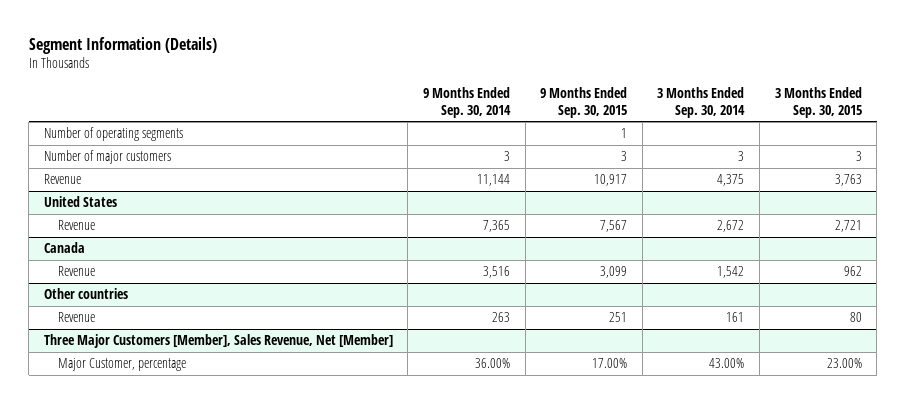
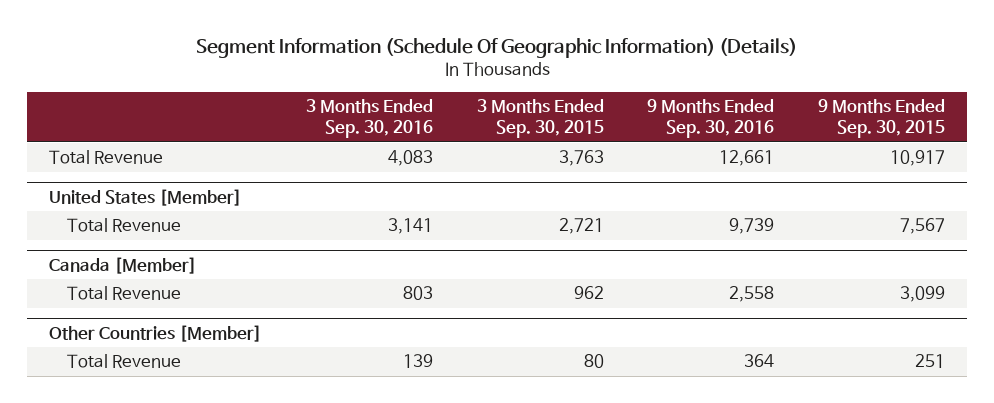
[28,36,217,54] Segment Information (Details) -> [196,37,798,58] Segment Information (Schedule Of Geographic Information) (Details)
[422,87,511,118] 9 Months Ended Sep. 30, 2014 -> none
[657,87,746,118] 3 Months Ended Sep. 30, 2014 -> none
none -> [305,99,433,139] 3 Months Ended Sep. 30, 2016
none -> [647,99,775,139] 9 Months Ended Sep. 30, 2016
[43,127,183,142] Number of operating segments -> none
[43,150,171,165] Number of major customers -> none
[43,334,393,349] Three Major Customers [Member], Sales Revenue, Net [Member] -> none
[57,358,186,372] Major Customer, percentage -> none
[43,174,81,185] Revenue -> [49,150,164,165] Total Revenue
[43,196,117,208] United States -> [49,188,243,206] United States [Member]
[57,220,95,231] Revenue -> [66,218,181,233] Total Revenue
[43,242,85,254] Canada -> [49,256,198,274] Canada [Member]
[57,266,95,277] Revenue -> [66,286,181,301] Total Revenue
[43,288,128,300] Other countries -> [49,324,263,342] Other Countries [Member]
[57,312,95,323] Revenue -> [66,354,181,369] Total Revenue

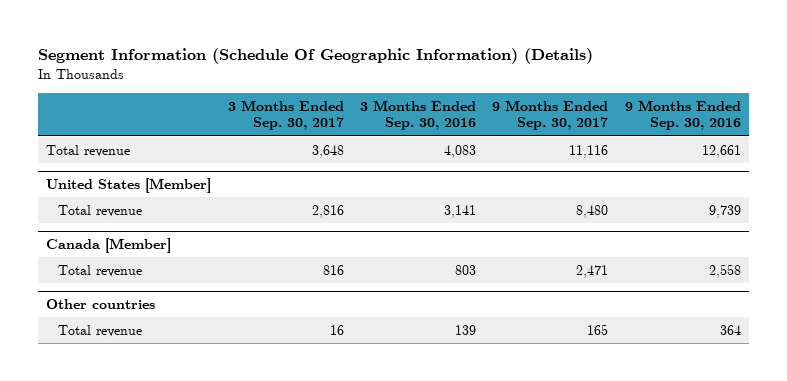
[476,99,604,139] 3 Months Ended Sep. 30, 2015 -> none
[818,99,946,139] 9 Months Ended Sep. 30, 2015 -> none
none -> [227,99,344,131] 3 Months Ended Sep. 30, 2017
none -> [492,99,609,131] 9 Months Ended Sep. 30, 2017
[49,150,164,165] Total Revenue -> [46,144,131,157] Total revenue
[66,218,181,233] Total Revenue -> [57,204,142,217] Total revenue
[66,286,181,301] Total Revenue -> [57,264,142,277] Total revenue
[49,324,263,342] Other Countries [Member] -> [46,299,156,310] Other countries
[66,354,181,369] Total Revenue -> [57,324,142,337] Total revenue

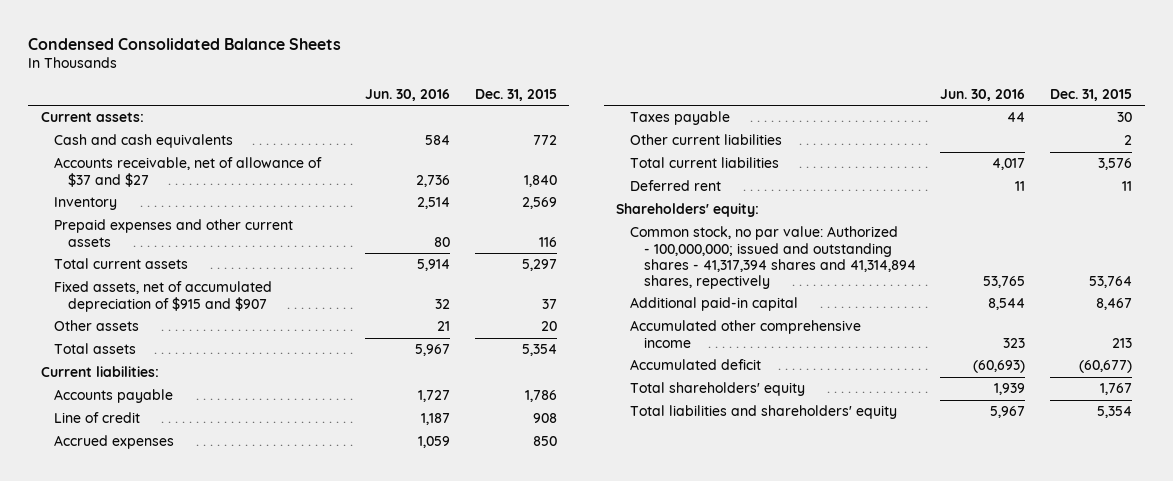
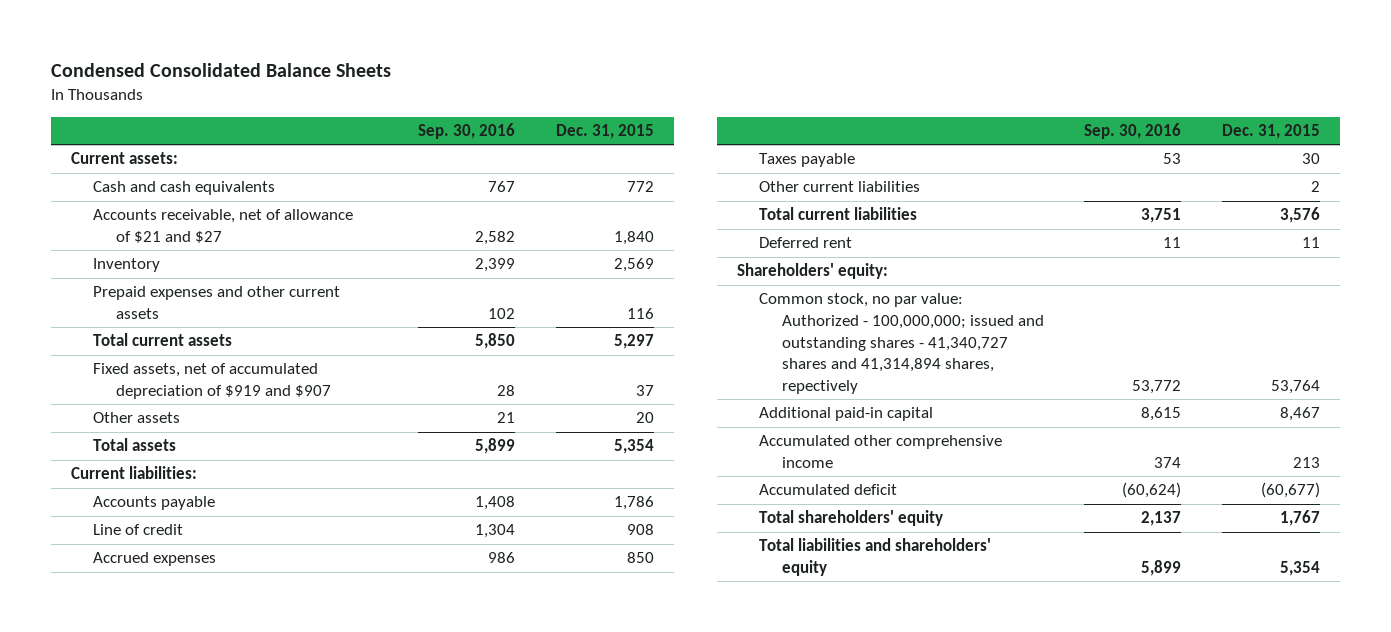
[364,88,450,101] Jun. 30, 2016 -> none
none -> [418,122,516,139] Sep. 30, 2016
[54,157,323,187] Accounts receivable, net of allowance of $37 and $27 -> [93,209,354,244] Accounts receivable, net of allowance of $21 and $27
[54,281,273,312] Fixed assets, net of accumulated depreciation of $915 and $907 -> [93,363,331,400] Fixed assets, net of accumulated depreciation of $919 and $907
[629,226,916,289] Common stock, no par value: Authorized - 100,000,000; issued and outstanding shares - 41,317,394 shares and 41,314,894 shares, repectively -> [759,293,1044,395] Common stock, no par value: Authorized - 100,000,000; issued and outstanding shares - 41,340,727 shares and 41,314,894 shares, repectively

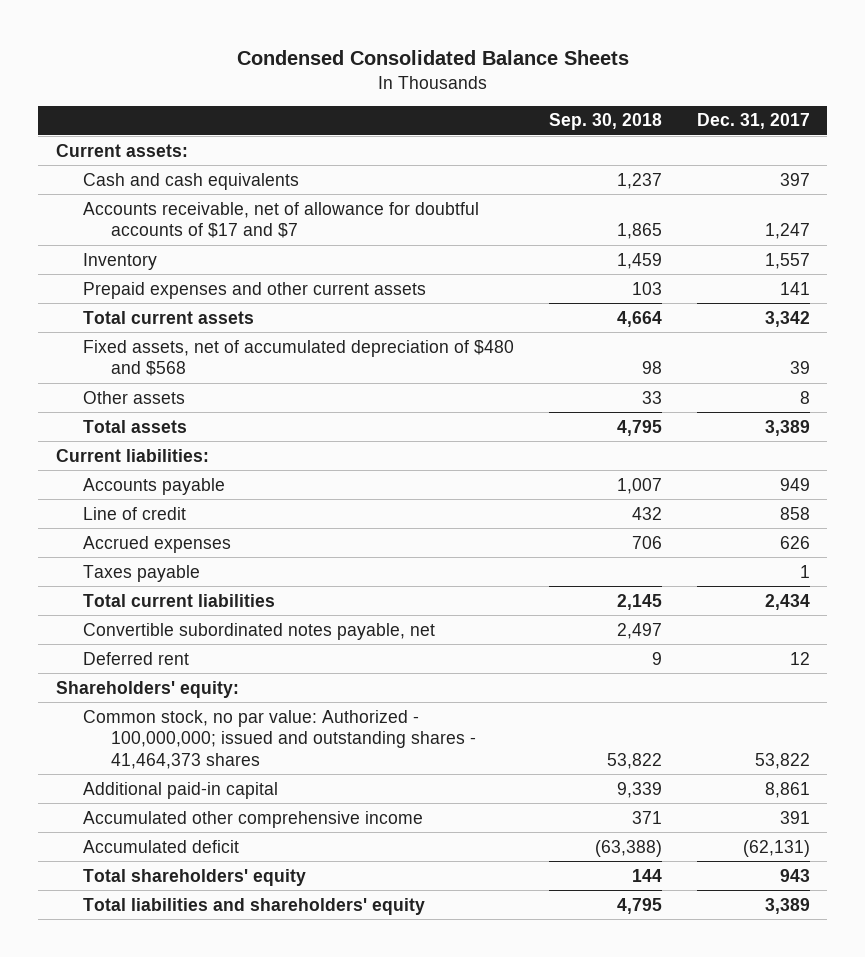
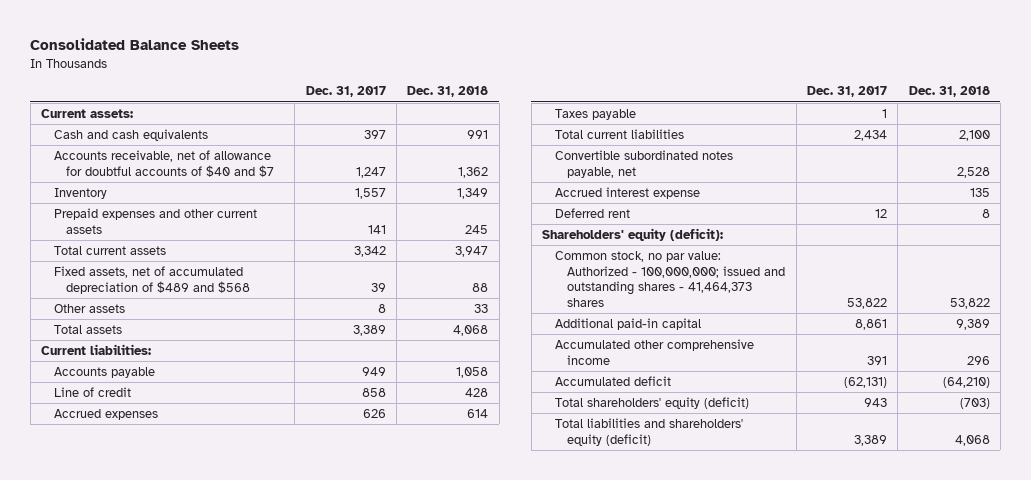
[236,50,629,66] Condensed Consolidated Balance Sheets -> [30,38,240,51] Consolidated Balance Sheets
[548,113,662,131] Sep. 30, 2018 -> none
none -> [407,86,489,98] Dec. 31, 2018
[83,201,480,239] Accounts receivable, net of allowance for doubtful accounts of $17 and $7 -> [53,149,275,177] Accounts receivable, net of allowance for doubtful accounts of $40 and $7
[83,339,515,377] Fixed assets, net of accumulated depreciation of $480 and $568 -> [53,265,251,294] Fixed assets, net of accumulated depreciation of $489 and $568
none -> [554,186,700,199] Accrued interest expense
[55,680,239,698] Shareholders' equity: -> [542,227,724,241] Shareholders' equity (deficit):
[83,868,307,886] Total shareholders' equity -> [554,396,749,409] Total shareholders' equity (deficit)
[83,897,426,915] Total liabilities and shareholders' equity -> [554,417,743,446] Total liabilities and shareholders' equity (deficit)

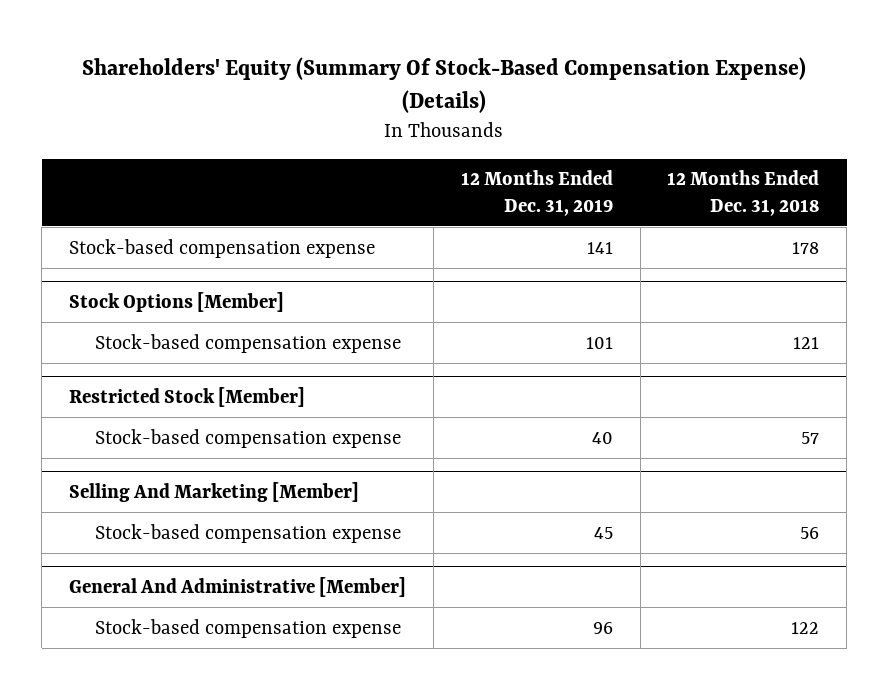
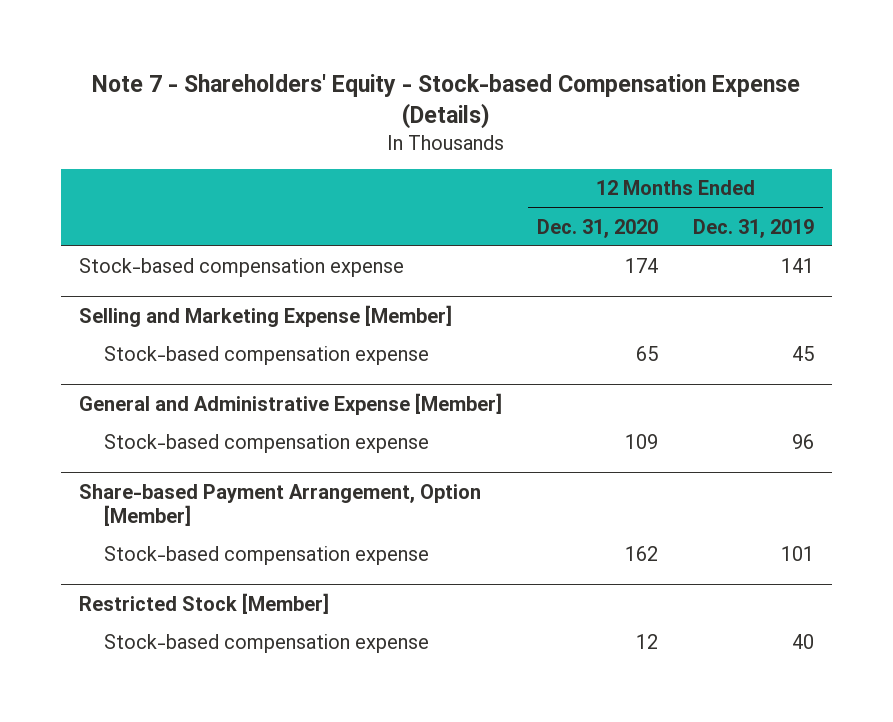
[82,56,807,114] Shareholders' Equity (Summary Of Stock-Based Compensation Expense) (Details) -> [92,73,801,129] Note 7 - Shareholders' Equity - Stock-based Compensation Expense (Details)
[667,170,820,216] 12 Months Ended Dec. 31, 2018 -> none
none -> [536,218,658,238] Dec. 31, 2020
none -> [78,304,452,327] Selling and Marketing Expense [Member]
none -> [103,346,429,366] Stock-based compensation expense
none -> [78,392,502,415] General and Administrative Expense [Member]
none -> [103,434,429,454] Stock-based compensation expense
[68,291,284,312] Stock Options [Member] -> [78,483,481,526] Share-based Payment Arrangement, Option [Member]
[68,481,359,502] Selling And Marketing [Member] -> none
[94,523,401,543] Stock-based compensation expense -> none
[68,576,406,597] General And Administrative [Member] -> none
[94,618,401,638] Stock-based compensation expense -> none

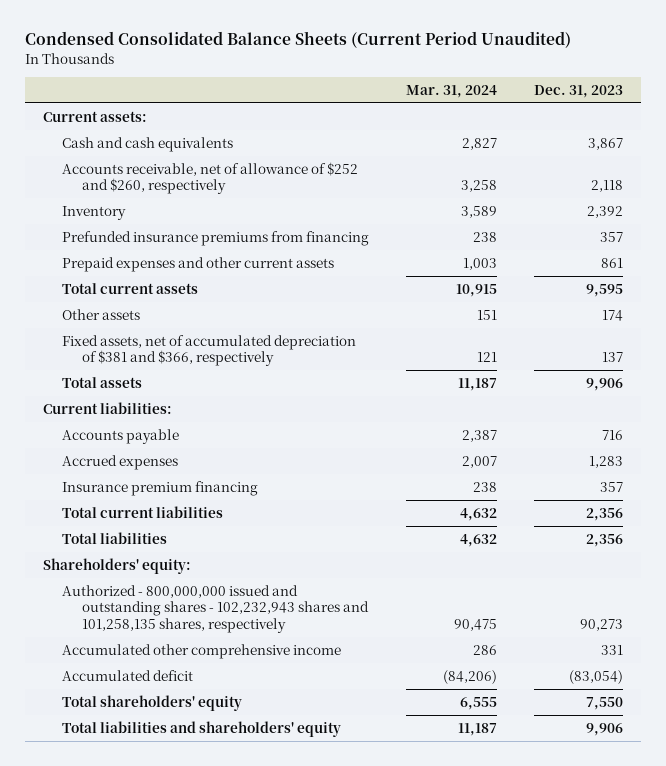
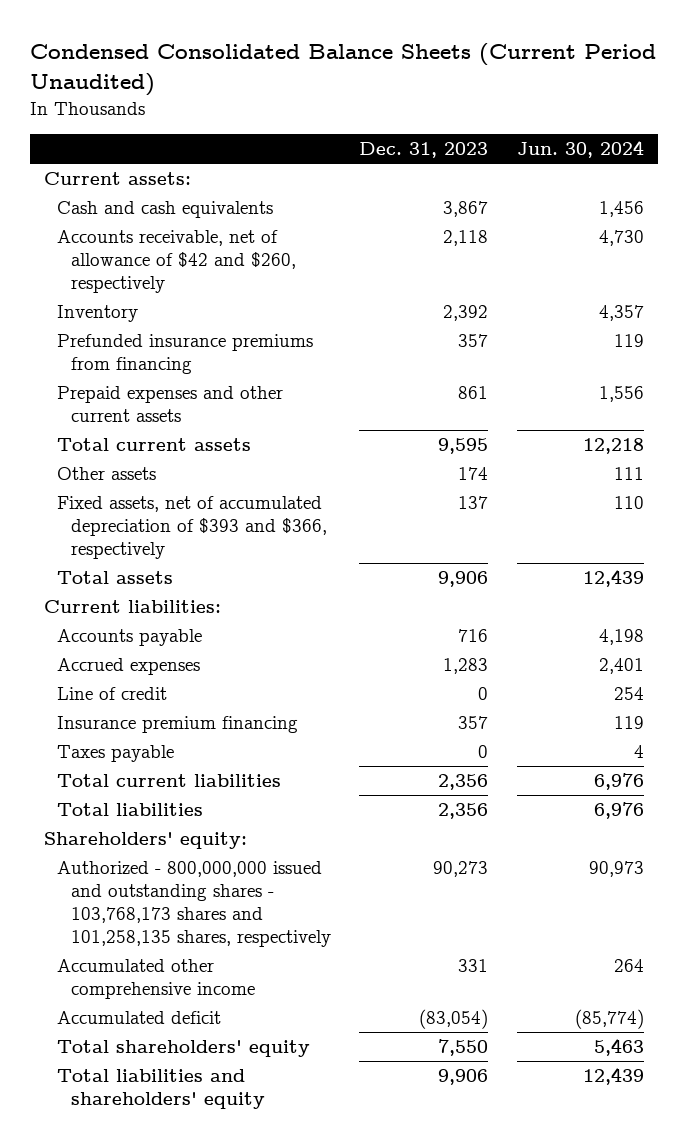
[406,84,498,98] Mar. 31, 2024 -> none
none -> [516,140,644,159] Jun. 30, 2024
[62,161,359,195] Accounts receivable, net of allowance of $252 and $260, respectively -> [57,230,297,293] Accounts receivable, net of allowance of $42 and $260, respectively
[62,334,357,367] Fixed assets, net of accumulated depreciation of $381 and $366, respectively -> [57,496,328,559] Fixed assets, net of accumulated depreciation of $393 and $366, respectively
none -> [57,687,168,701] Line of credit
none -> [57,745,175,763] Taxes payable
[62,584,369,633] Authorized - 800,000,000 issued and outstanding shares - 102,232,943 shares and 101,258,135 shares, respectively -> [57,861,332,947] Authorized - 800,000,000 issued and outstanding shares - 103,768,173 shares and 101,258,135 shares, respectively

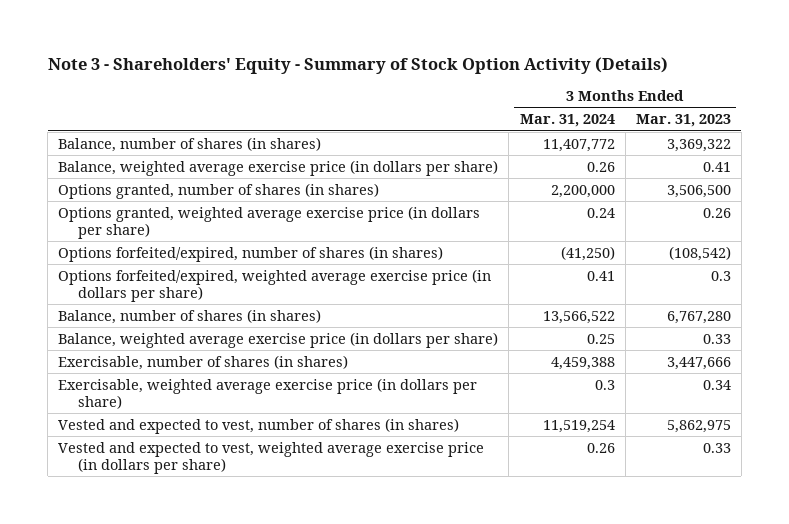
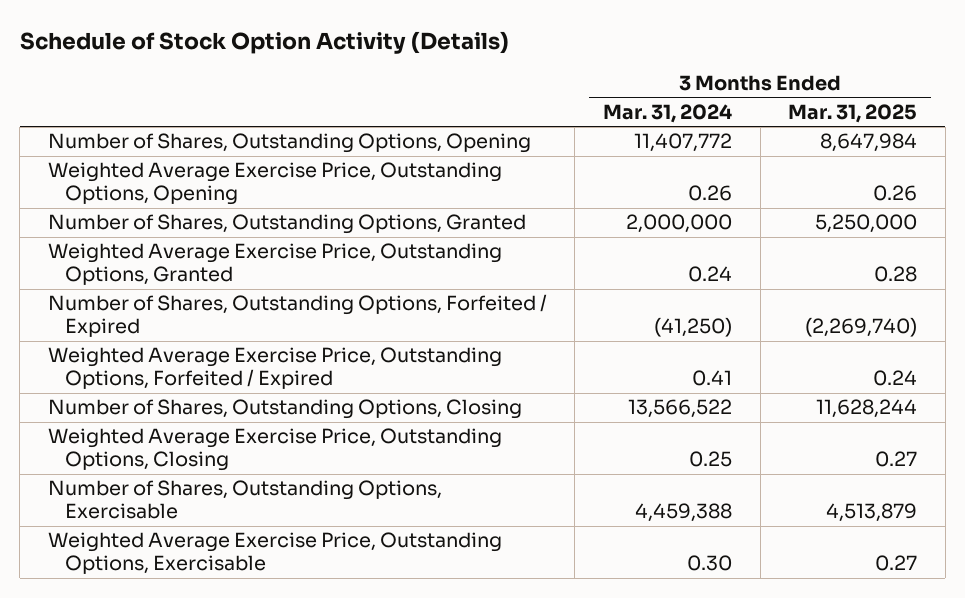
[47,56,668,74] Note 3 - Shareholders' Equity - Summary of Stock Option Activity (Details) -> [19,31,509,55] Schedule of Stock Option Activity (Details)
[635,114,731,128] Mar. 31, 2023 -> none
none -> [788,104,918,124] Mar. 31, 2025
[58,417,460,434] Vested and expected to vest, number of shares (in shares) -> none
[58,441,485,474] Vested and expected to vest, weighted average exercise price (in dollars per share) -> none
[58,136,322,152] Balance, number of shares (in shares) -> [47,133,531,154] Number of Shares, Outstanding Options, Opening
[58,159,499,176] Balance, weighted average exercise price (in dollars per share) -> [47,162,502,206] Weighted Average Exercise Price, Outstanding Options, Opening
[58,182,380,199] Options granted, number of shares (in shares) -> [47,214,526,235] Number of Shares, Outstanding Options, Granted
[550,184,615,198] 2,200,000 -> [626,214,733,234] 2,000,000
[58,205,481,239] Options granted, weighted average exercise price (in dollars per share) -> [47,243,502,286] Weighted Average Exercise Price, Outstanding Options, Granted
[58,245,444,262] Options forfeited/expired, number of shares (in shares) -> [47,294,547,338] Number of Shares, Outstanding Options, Forfeited / Expired
[58,268,492,302] Options forfeited/expired, weighted average exercise price (in dollars per share) -> [47,347,502,390] Weighted Average Exercise Price, Outstanding Options, Forfeited / Expired
[58,308,322,324] Balance, number of shares (in shares) -> [47,399,522,420] Number of Shares, Outstanding Options, Closing
[58,331,499,348] Balance, weighted average exercise price (in dollars per share) -> [47,428,502,472] Weighted Average Exercise Price, Outstanding Options, Closing
[58,354,349,370] Exercisable, number of shares (in shares) -> [47,480,442,520] Number of Shares, Outstanding Options, Exercisable
[58,377,478,409] Exercisable, weighted average exercise price (in dollars per share) -> [47,532,502,575] Weighted Average Exercise Price, Outstanding Options, Exercisable
[594,379,615,390] 0.3 -> [687,555,733,572] 0.30

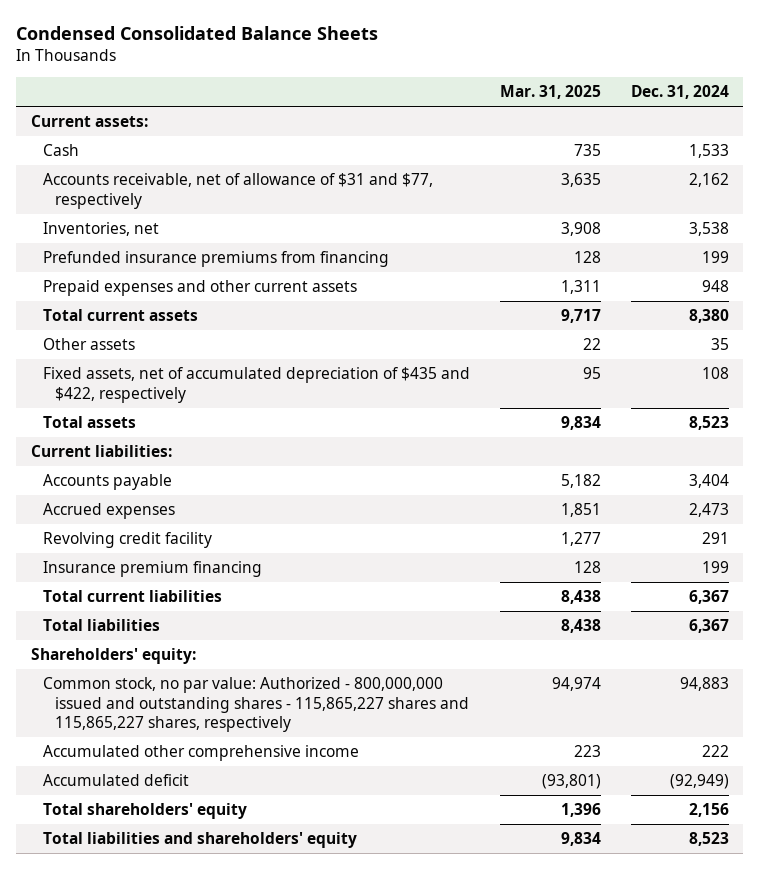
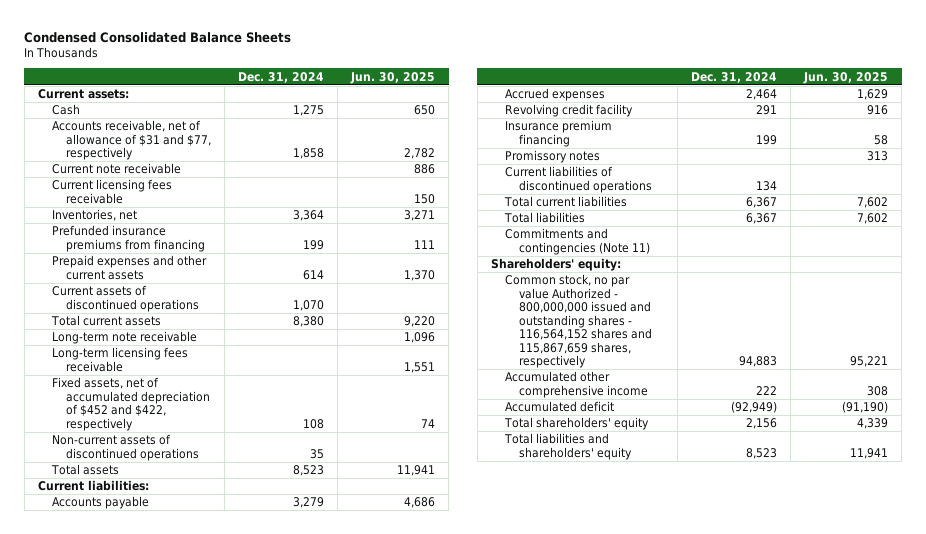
[499,85,601,100] Mar. 31, 2025 -> none
none -> [350,71,436,84] Jun. 30, 2025
[688,144,729,159] 1,533 -> [293,105,325,117] 1,275
[688,173,729,188] 2,162 -> [293,148,325,160] 1,858
none -> [51,163,181,175] Current note receivable
none -> [51,179,172,204] Current licensing fees receivable
[688,222,729,237] 3,538 -> [293,210,325,222] 3,364
[701,280,729,293] 948 -> [303,269,325,280] 614
none -> [51,285,199,312] Current assets of discontinued operations
[42,338,135,351] Other assets -> none
none -> [51,331,197,345] Long-term note receivable
none -> [51,347,188,372] Long-term licensing fees receivable
[42,367,470,403] Fixed assets, net of accumulated depreciation of $435 and $422, respectively -> [51,377,210,431] Fixed assets, net of accumulated depreciation of $452 and $422, respectively
none -> [51,434,199,461] Non-current assets of discontinued operations
[688,474,729,489] 3,404 -> [293,497,325,509] 3,279
[688,503,729,518] 2,473 -> [745,89,777,101] 2,464
none -> [504,150,600,164] Promissory notes
none -> [504,166,652,193] Current liabilities of discontinued operations
none -> [504,228,650,255] Commitments and contingencies (Note 11)
[42,677,469,733] Common stock, no par value: Authorized - 800,000,000 issued and outstanding shares - 115,865,227 shares and 115,865,227 shares, respectively -> [504,274,652,369] Common stock, no par value Authorized - 800,000,000 issued and outstanding shares - 116,564,152 shares and 115,867,659 shares, respectively

